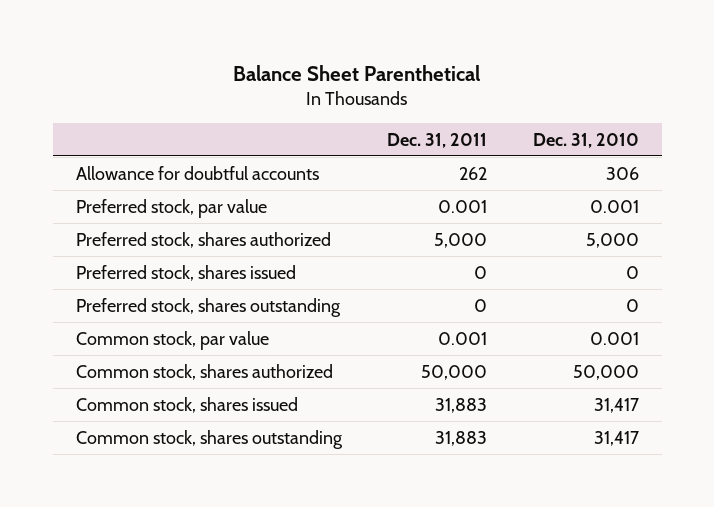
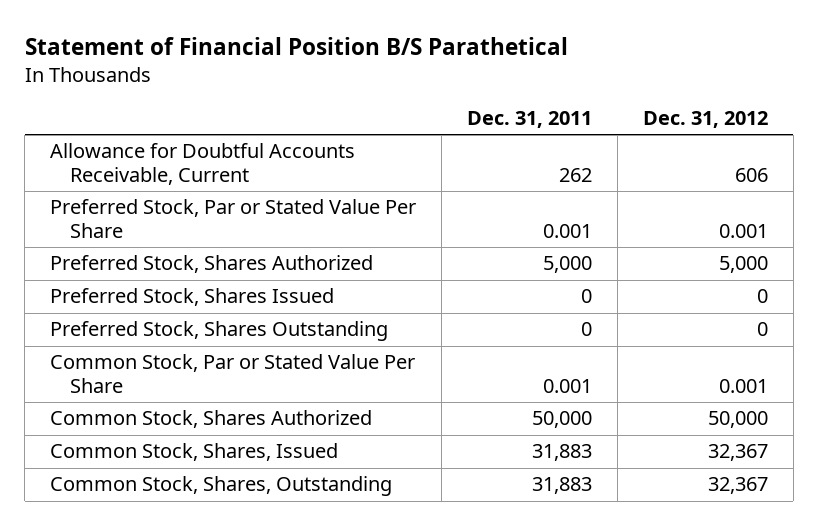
[233,64,481,81] Balance Sheet Parenthetical -> [24,37,568,56] Statement of Financial Position B/S Parathetical
[532,132,639,148] Dec. 31, 2010 -> none
none -> [642,111,768,129] Dec. 31, 2012
[75,165,319,180] Allowance for doubtful accounts -> [50,143,356,185] Allowance for Doubtful Accounts Receivable, Current
[75,198,267,218] Preferred stock, par value -> [50,199,417,238] Preferred Stock, Par or Stated Value Per Share
[75,231,331,248] Preferred stock, shares authorized -> [50,255,374,274] Preferred Stock, Shares Authorized
[75,264,296,281] Preferred stock, shares issued -> [50,288,335,307] Preferred Stock, Shares Issued
[75,297,341,317] Preferred stock, shares outstanding -> [50,321,389,342] Preferred Stock, Shares Outstanding
[75,330,269,350] Common stock, par value -> [50,354,416,393] Common Stock, Par or Stated Value Per Share
[75,363,333,380] Common stock, shares authorized -> [50,410,373,429] Common Stock, Shares Authorized
[75,396,298,413] Common stock, shares issued -> [50,443,339,462] Common Stock, Shares, Issued
[75,429,343,449] Common stock, shares outstanding -> [50,476,393,497] Common Stock, Shares, Outstanding

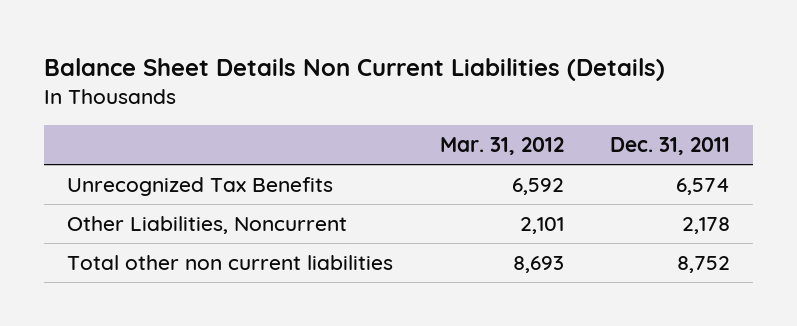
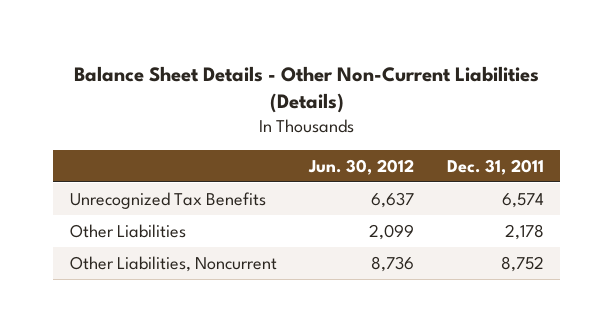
[43,58,665,82] Balance Sheet Details Non Current Liabilities (Details) -> [73,65,539,114] Balance Sheet Details - Other Non-Current Liabilities (Details)
[439,137,564,156] Mar. 31, 2012 -> none
none -> [308,158,415,175] Jun. 30, 2012
[67,254,394,270] Total other non current liabilities -> none
none -> [69,223,186,238] Other Liabilities
[682,216,731,234] 2,178 -> [500,255,544,272] 8,752

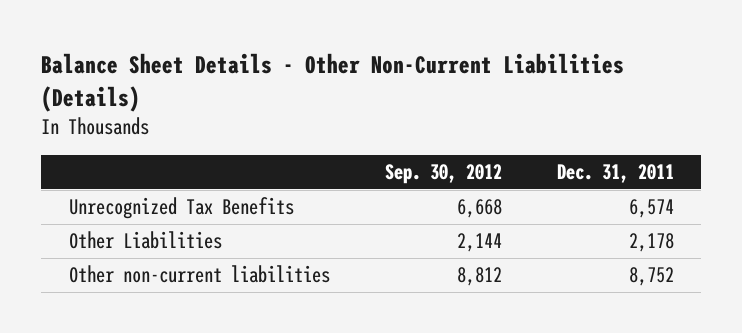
[308,158,415,175] Jun. 30, 2012 -> none
none -> [384,164,502,185] Sep. 30, 2012
[69,255,277,272] Other Liabilities, Noncurrent -> [68,265,330,284] Other non-current liabilities

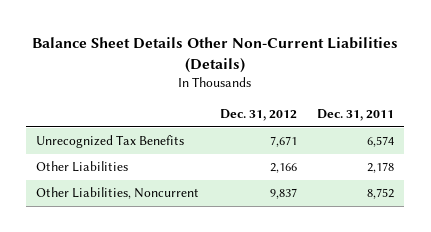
[41,53,625,112] Balance Sheet Details - Other Non-Current Liabilities (Details) -> [32,36,399,73] Balance Sheet Details Other Non-Current Liabilities (Details)
[384,164,502,185] Sep. 30, 2012 -> none
none -> [219,109,297,122] Dec. 31, 2012
[68,265,330,284] Other non-current liabilities -> [36,187,200,200] Other Liabilities, Noncurrent

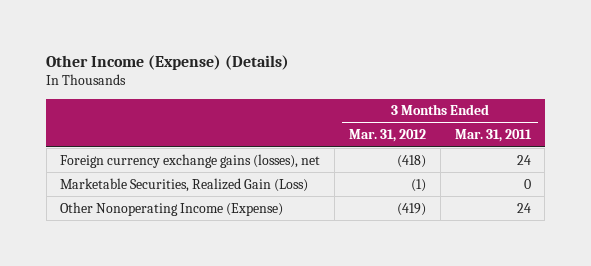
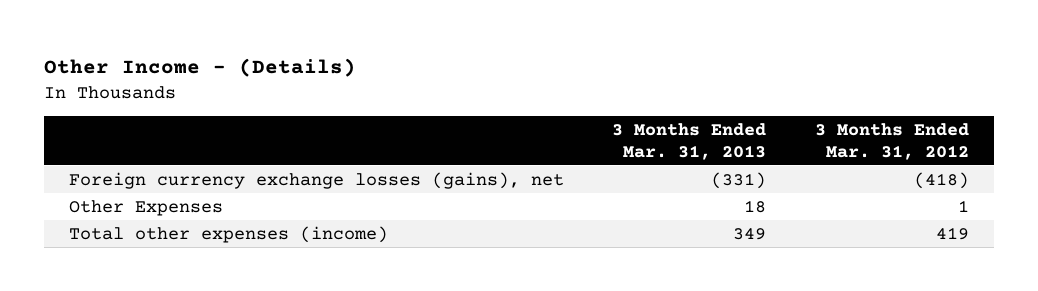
[46,55,290,71] Other Income (Expense) (Details) -> [44,57,357,77] Other Income - (Details)
[454,129,532,143] Mar. 31, 2011 -> none
none -> [612,122,767,160] 3 Months Ended Mar. 31, 2013
[60,177,309,192] Marketable Securities, Realized Gain (Loss) -> none
[60,153,321,168] Foreign currency exchange gains (losses), net -> [68,171,564,189] Foreign currency exchange losses (gains), net
none -> [68,199,223,216] Other Expenses
[60,201,284,216] Other Nonoperating Income (Expense) -> [68,225,388,243] Total other expenses (income)
[397,202,427,216] (419) -> [936,226,970,240] 419

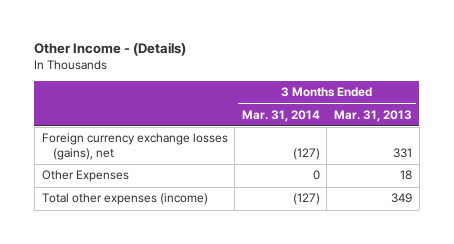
[815,122,970,160] 3 Months Ended Mar. 31, 2012 -> none
none -> [241,109,320,122] Mar. 31, 2014
[711,171,767,189] (331) -> [393,147,413,158] 331

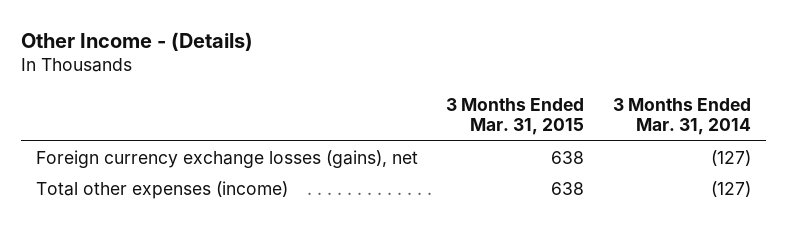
[334,109,413,122] Mar. 31, 2013 -> none
none -> [446,97,585,136] 3 Months Ended Mar. 31, 2015
[41,170,129,183] Other Expenses -> none

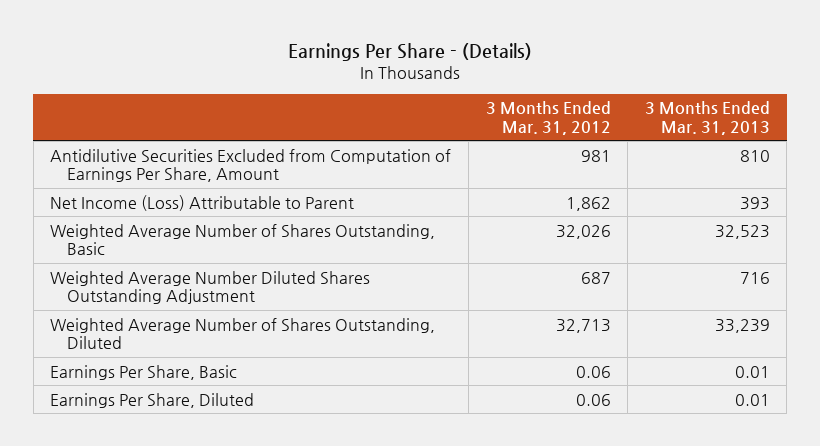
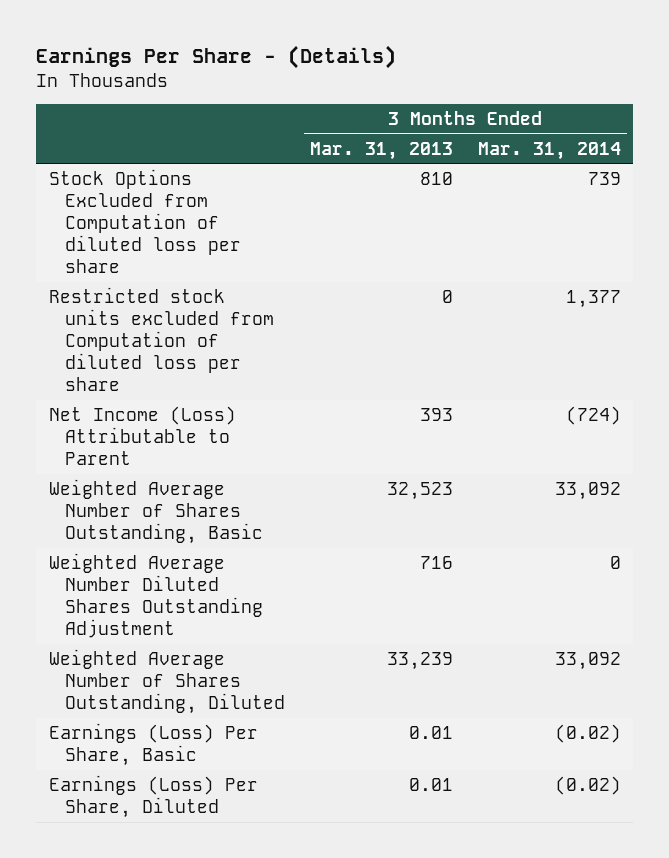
[485,101,611,135] 3 Months Ended Mar. 31, 2012 -> none
none -> [477,141,621,160] Mar. 31, 2014
[50,148,452,182] Antidilutive Securities Excluded from Computation of Earnings Per Share, Amount -> none
none -> [48,168,241,274] Stock Options Excluded from Computation of diluted loss per share
none -> [48,286,274,392] Restricted stock units excluded from Computation of diluted loss per share
[50,364,238,380] Earnings Per Share, Basic -> [48,722,258,766] Earnings (Loss) Per Share, Basic
[50,392,255,408] Earnings Per Share, Diluted -> [48,774,258,818] Earnings (Loss) Per Share, Diluted

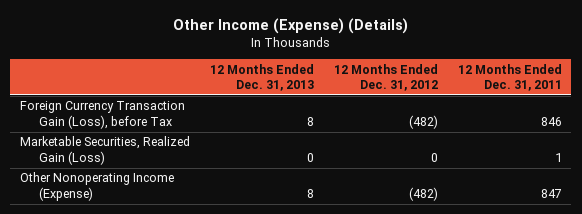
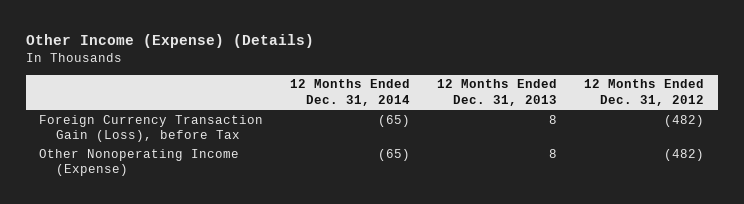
[457,63,562,92] 12 Months Ended Dec. 31, 2011 -> none
none -> [290,79,411,106] 12 Months Ended Dec. 31, 2014
[20,136,191,165] Marketable Securities, Realized Gain (Loss) -> none

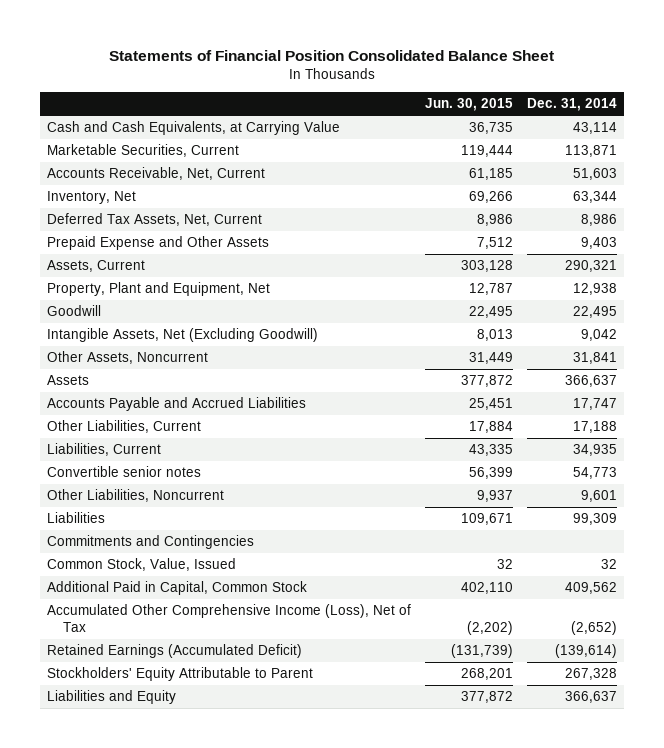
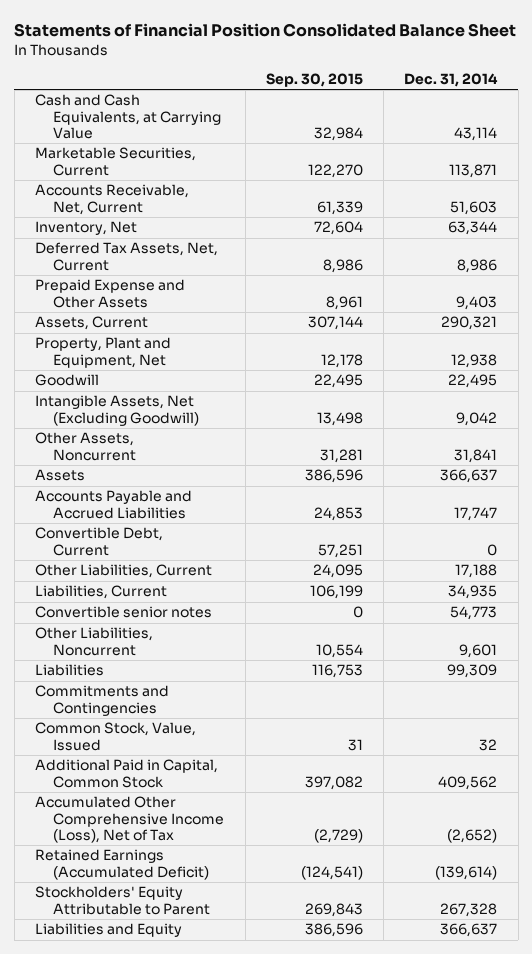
[425,98,514,112] Jun. 30, 2015 -> none
none -> [265,72,363,87] Sep. 30, 2015
none -> [34,527,163,556] Convertible Debt, Current

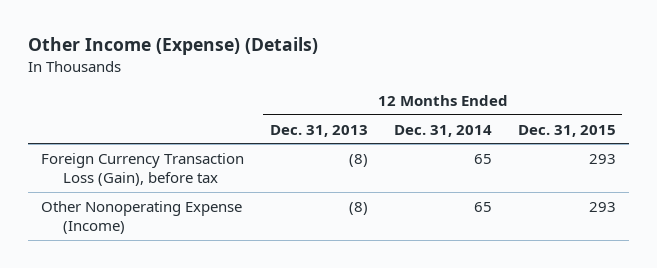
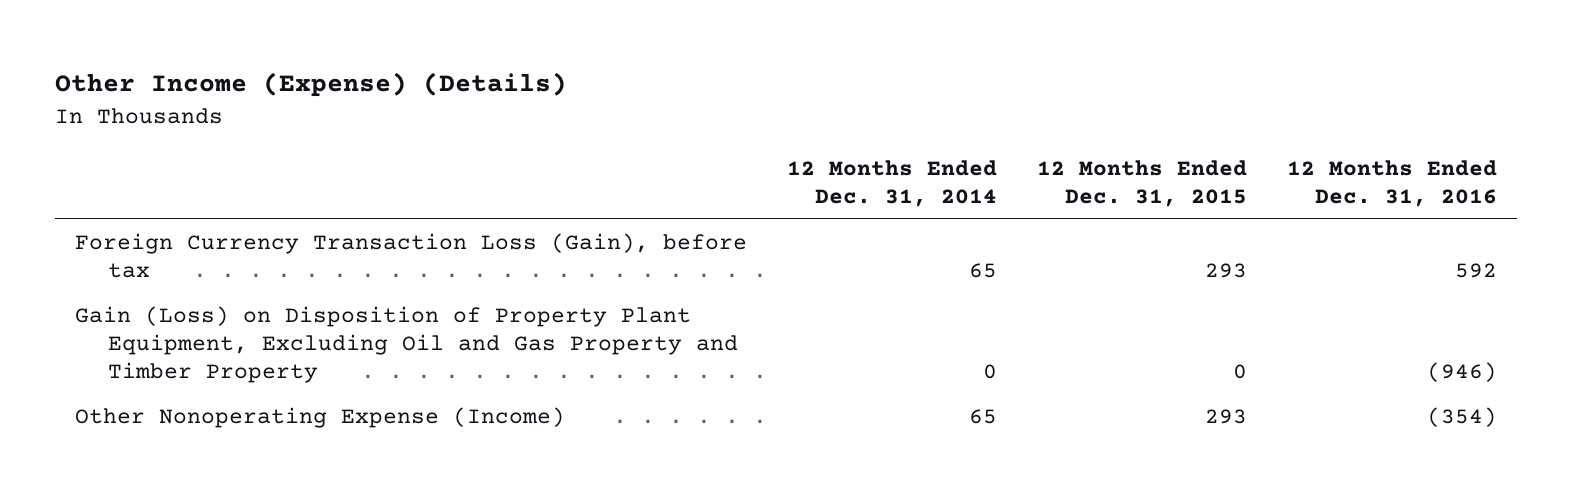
[269,124,368,137] Dec. 31, 2013 -> none
none -> [1286,160,1497,208] 12 Months Ended Dec. 31, 2016
none -> [75,306,739,383] Gain (Loss) on Disposition of Property Plant Equipment, Excluding Oil and Gas Property and Timber Property

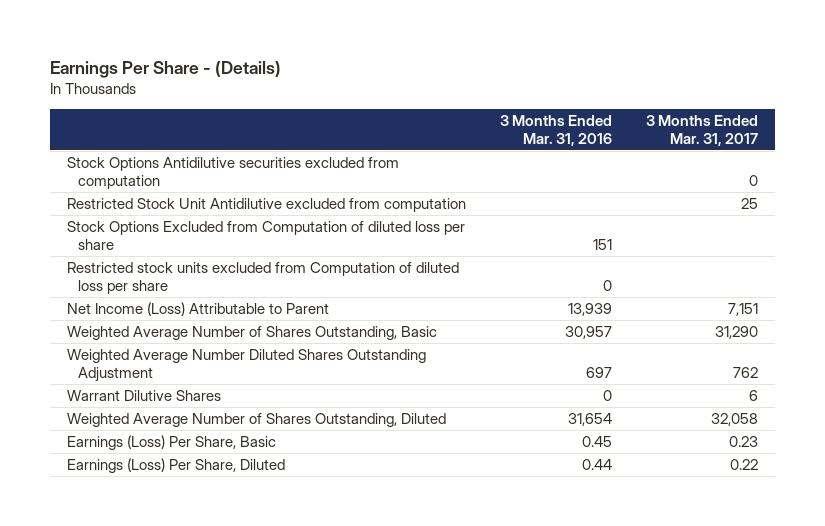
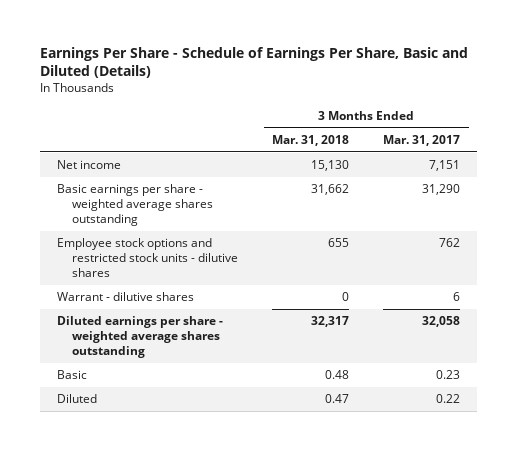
[49,60,281,78] Earnings Per Share - (Details) -> [39,46,468,79] Earnings Per Share - Schedule of Earnings Per Share, Basic and Diluted (Details)
[500,115,613,146] 3 Months Ended Mar. 31, 2016 -> none
none -> [272,134,350,146] Mar. 31, 2018
[67,157,400,189] Stock Options Antidilutive securities excluded from computation -> none
[67,198,467,213] Restricted Stock Unit Antidilutive excluded from computation -> none
[67,221,466,250] Stock Options Excluded from Computation of diluted loss per share -> none
[67,262,460,294] Restricted stock units excluded from Computation of diluted loss per share -> none
[67,302,330,317] Net Income (Loss) Attributable to Parent -> [56,160,121,170] Net income
[67,326,438,341] Weighted Average Number of Shares Outstanding, Basic -> [56,184,214,226] Basic earnings per share - weighted average shares outstanding
[67,349,427,382] Weighted Average Number Diluted Shares Outstanding Adjustment -> [56,238,239,277] Employee stock options and restricted stock units - dilutive shares
[67,390,222,402] Warrant Dilutive Shares -> [56,292,194,302] Warrant - dilutive shares
[67,413,447,428] Weighted Average Number of Shares Outstanding, Diluted -> [56,316,223,358] Diluted earnings per share - weighted average shares outstanding
[67,435,277,451] Earnings (Loss) Per Share, Basic -> [56,370,87,380] Basic
[67,458,286,474] Earnings (Loss) Per Share, Diluted -> [56,394,97,404] Diluted

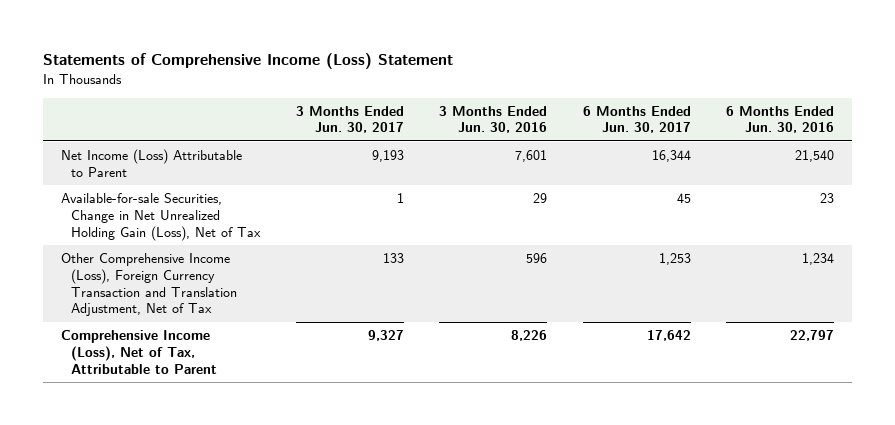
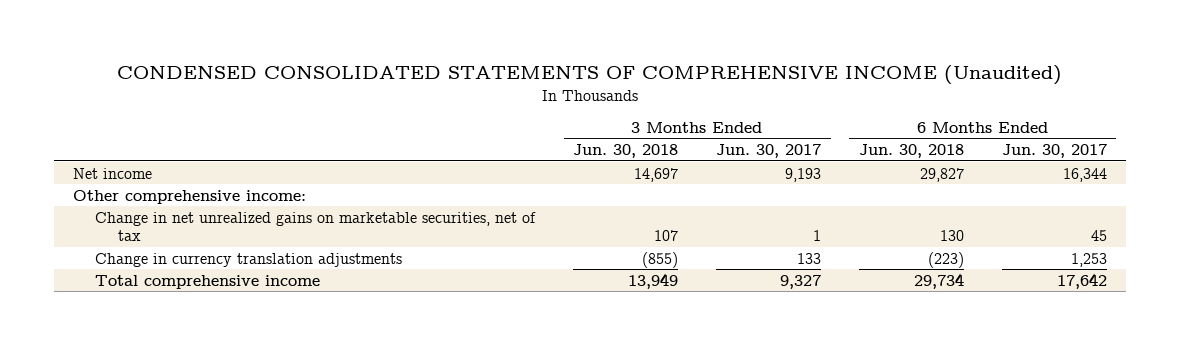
[42,52,453,69] Statements of Comprehensive Income (Loss) Statement -> [117,65,1063,86] CONDENSED CONSOLIDATED STATEMENTS OF COMPREHENSIVE INCOME (Unaudited)
[439,105,548,134] 3 Months Ended Jun. 30, 2016 -> none
[726,105,835,134] 6 Months Ended Jun. 30, 2016 -> none
none -> [573,144,679,159] Jun. 30, 2018
none -> [858,144,964,159] Jun. 30, 2018
[60,149,242,177] Net Income (Loss) Attributable to Parent -> [73,167,153,179] Net income
none -> [73,189,307,204] Other comprehensive income:
[60,193,261,241] Available-for-sale Securities, Change in Net Unrealized Holding Gain (Loss), Net of Tax -> [95,211,537,241] Change in net unrealized gains on marketable securities, net of tax
[60,253,237,317] Other Comprehensive Income (Loss), Foreign Currency Transaction and Translation Adjustment, Net of Tax -> [95,252,403,267] Change in currency translation adjustments
[60,330,217,374] Comprehensive Income (Loss), Net of Tax, Attributable to Parent -> [95,274,321,289] Total comprehensive income

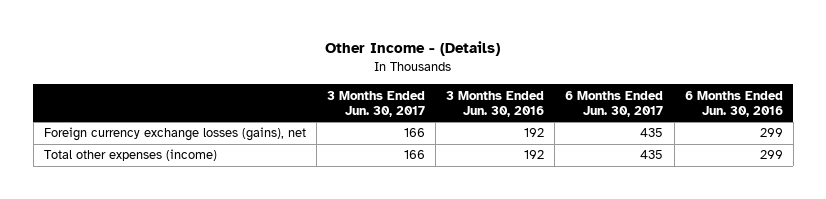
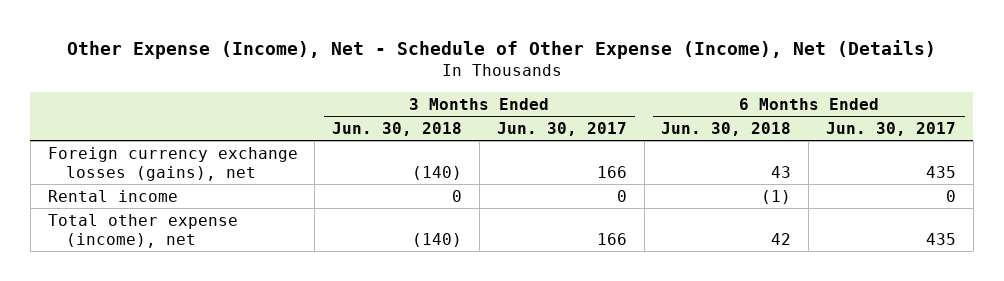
[325,41,501,57] Other Income - (Details) -> [66,39,936,59] Other Expense (Income), Net - Schedule of Other Expense (Income), Net (Details)
[446,90,545,117] 3 Months Ended Jun. 30, 2016 -> none
[684,90,783,117] 6 Months Ended Jun. 30, 2016 -> none
none -> [332,121,463,136] Jun. 30, 2018
none -> [661,121,792,136] Jun. 30, 2018
none -> [47,189,178,202] Rental income
[43,149,217,162] Total other expenses (income) -> [47,213,238,248] Total other expense (income), net

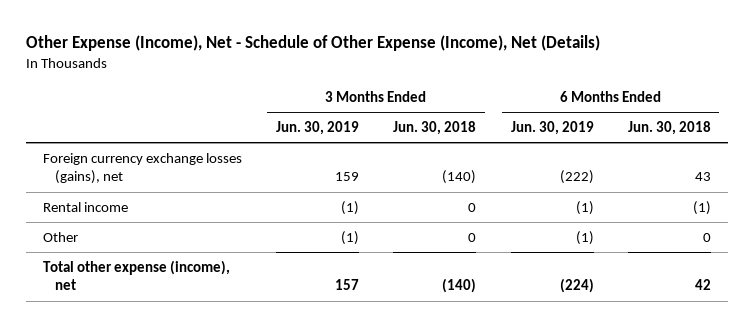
[496,121,627,136] Jun. 30, 2017 -> none
[826,121,957,136] Jun. 30, 2017 -> none
none -> [276,121,360,136] Jun. 30, 2019
none -> [510,121,594,136] Jun. 30, 2019
none -> [42,231,78,242] Other

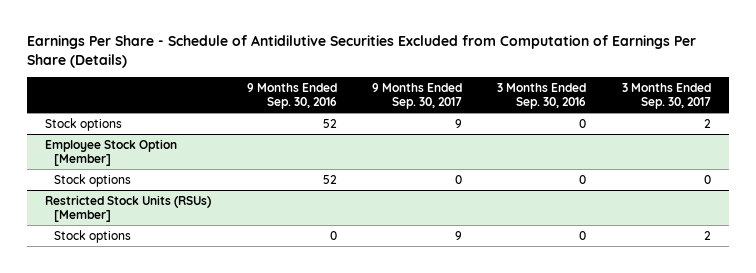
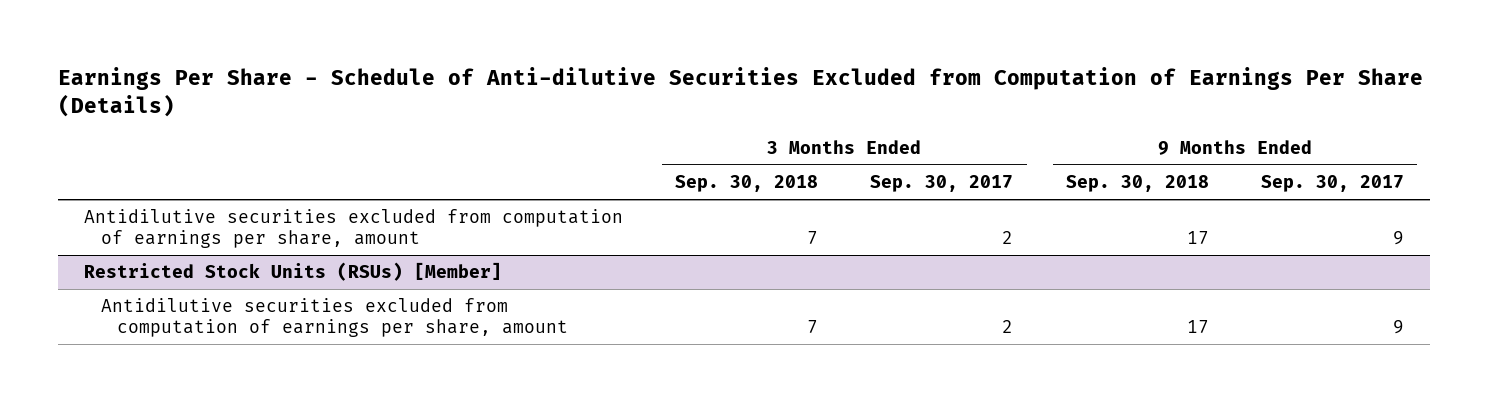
[27,35,697,68] Earnings Per Share - Schedule of Antidilutive Securities Excluded from Computation of Earnings Per Share (Details) -> [57,67,1423,117] Earnings Per Share - Schedule of Anti-dilutive Securities Excluded from Computation of Earnings Per Share (Details)
[246,82,337,110] 9 Months Ended Sep. 30, 2016 -> none
[497,82,587,110] 3 Months Ended Sep. 30, 2016 -> none
none -> [675,175,819,193] Sep. 30, 2018
none -> [1065,175,1209,193] Sep. 30, 2018
[45,138,178,167] Employee Stock Option [Member] -> none
[53,173,131,187] Stock options -> none
[45,117,123,131] Stock options -> [83,209,623,248] Antidilutive securities excluded from computation of earnings per share, amount
[53,229,131,243] Stock options -> [100,298,569,337] Antidilutive securities excluded from computation of earnings per share, amount

